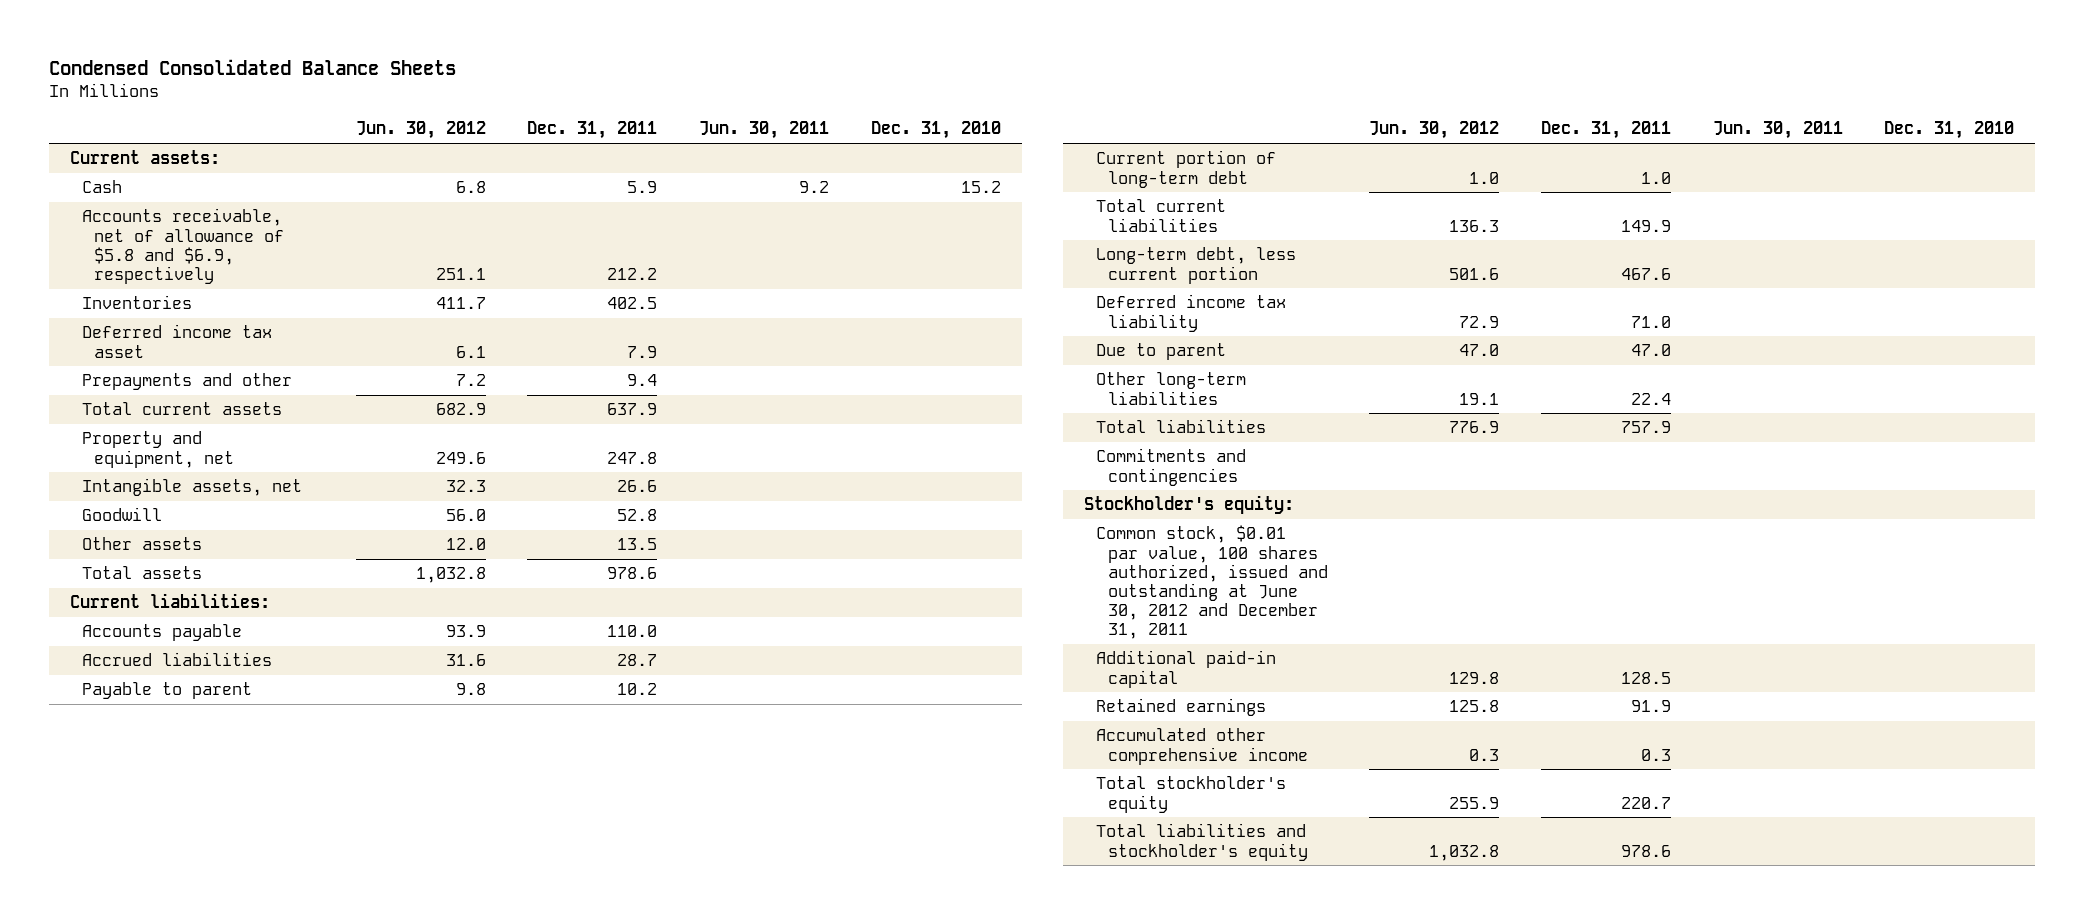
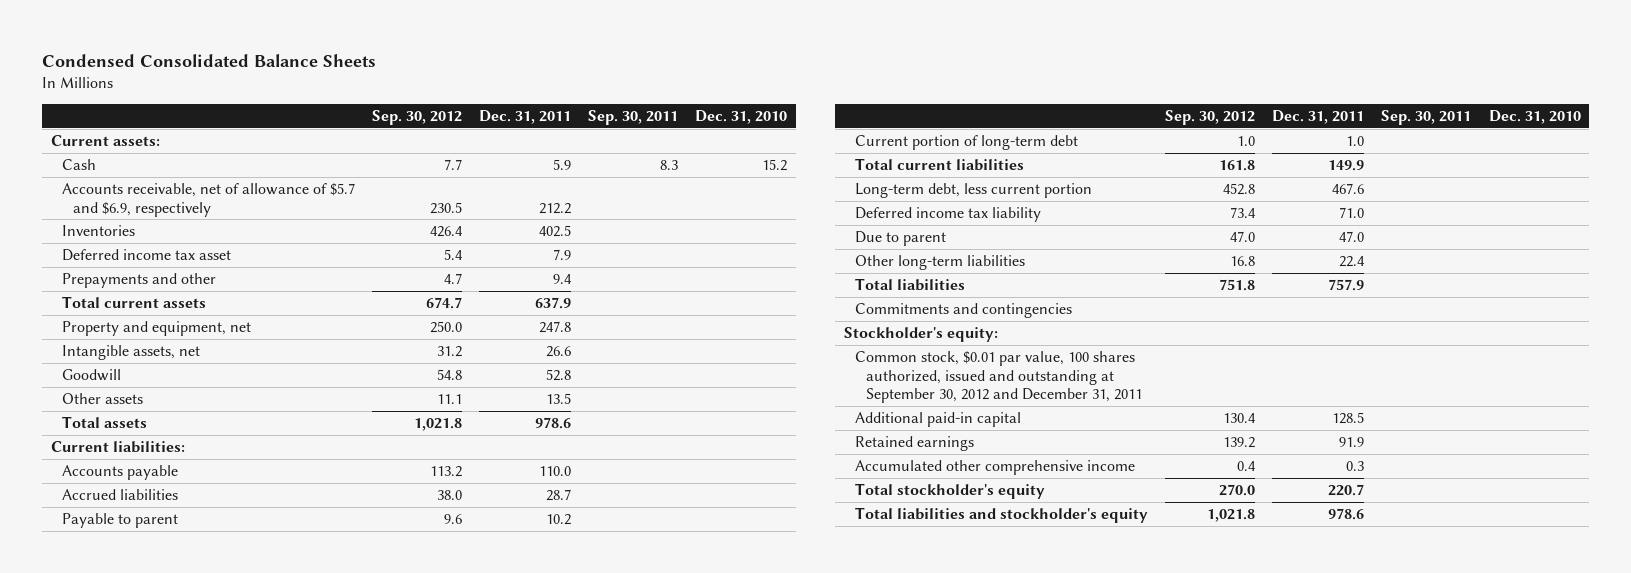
[355,121,486,140] Jun. 30, 2012 -> none
[699,121,830,140] Jun. 30, 2011 -> none
none -> [371,109,462,125] Sep. 30, 2012
none -> [588,109,679,125] Sep. 30, 2011
[82,208,285,284] Accounts receivable, net of allowance of $5.8 and $6.9, respectively -> [61,183,355,217] Accounts receivable, net of allowance of $5.7 and $6.9, respectively
[1095,525,1328,640] Common stock, $0.01 par value, 100 shares authorized, issued and outstanding at June 30, 2012 and December 31, 2011 -> [855,351,1143,403] Common stock, $0.01 par value, 100 shares authorized, issued and outstanding at September 30, 2012 and December 31, 2011

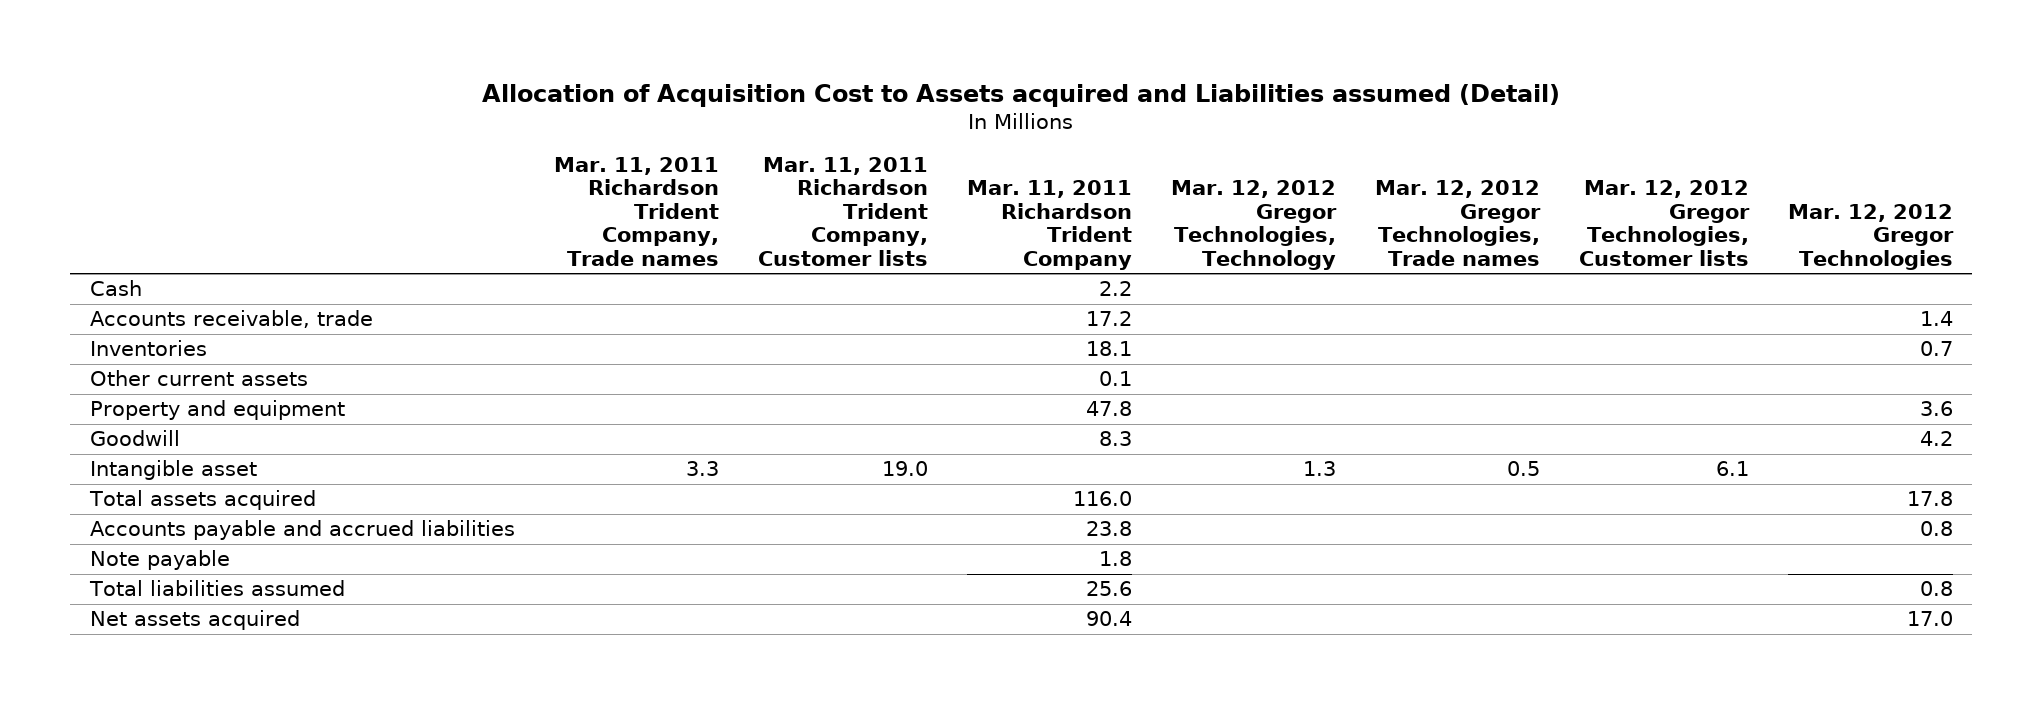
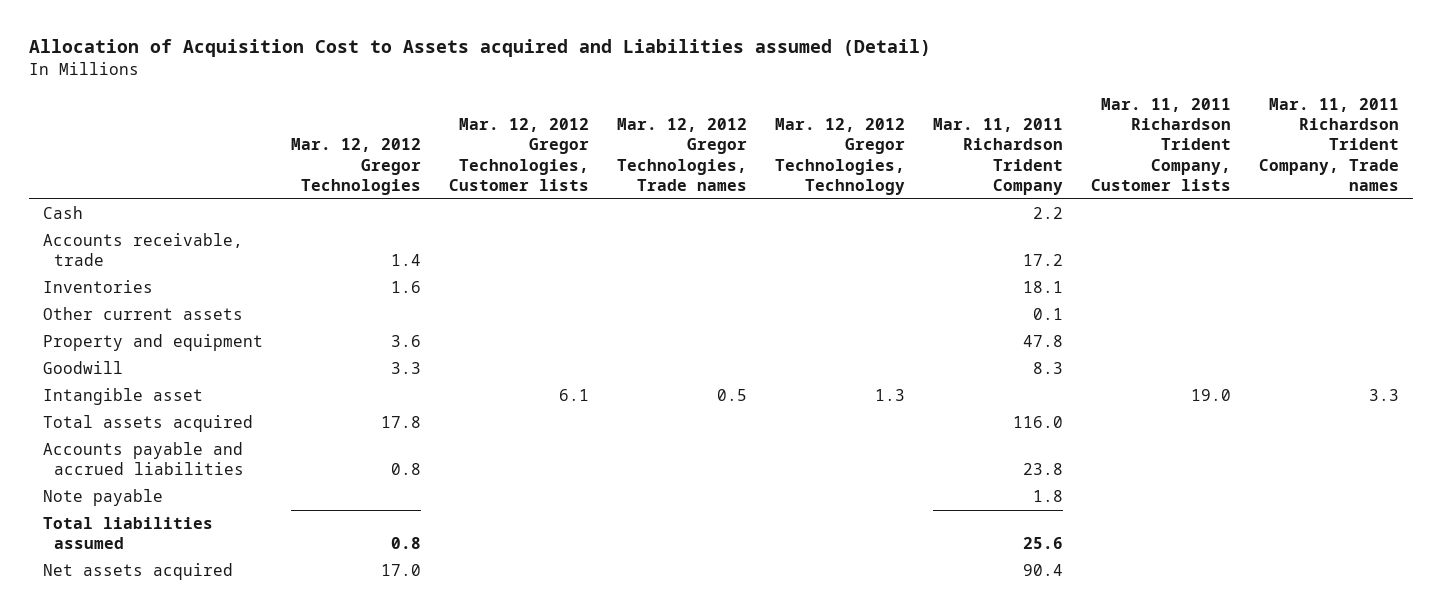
[1919,341,1953,357] 0.7 -> [390,281,421,294] 1.6
[1919,431,1953,447] 4.2 -> [390,362,421,375] 3.3

